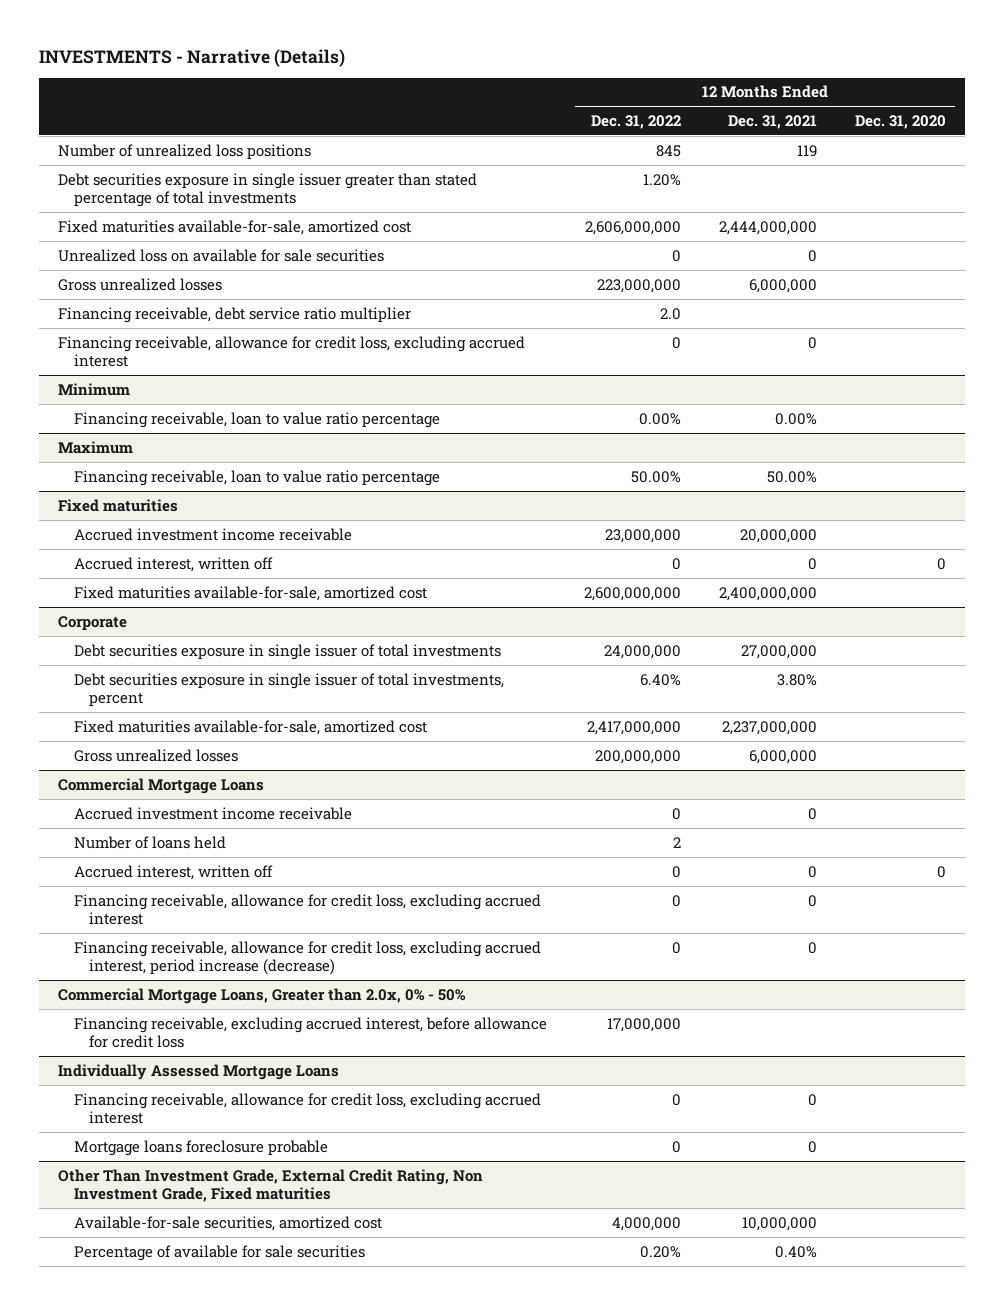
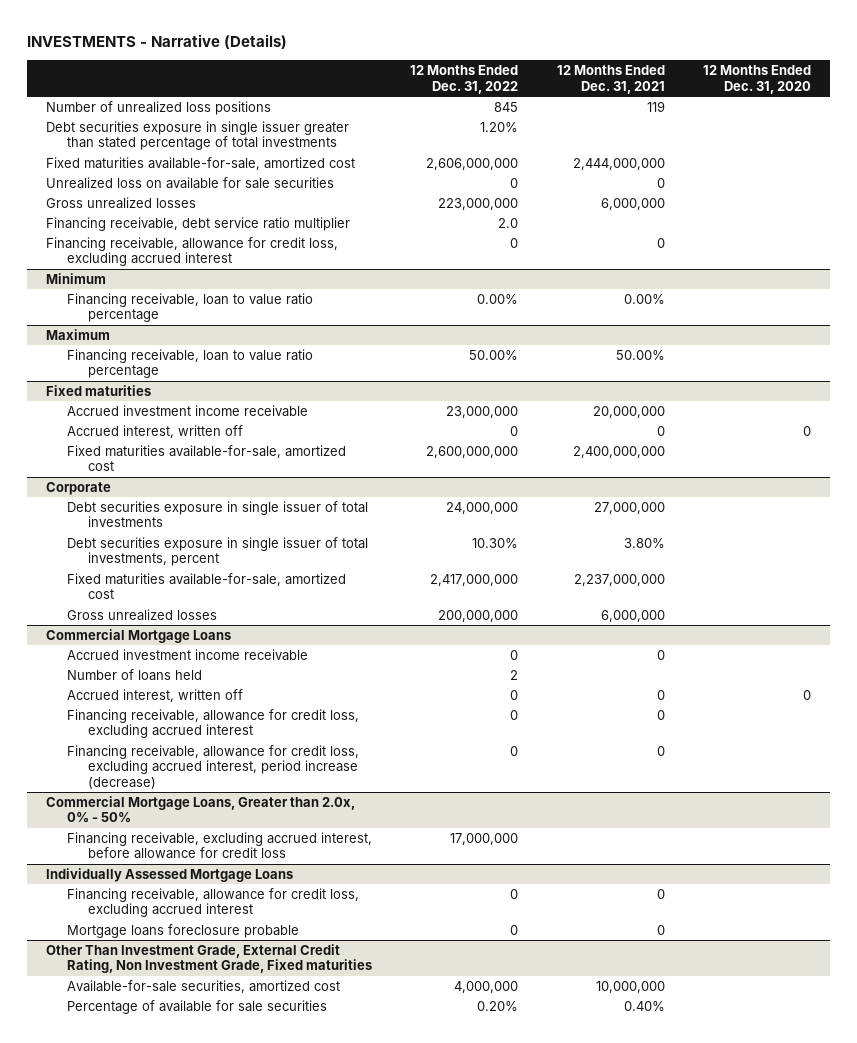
[640,673,682,686] 6.40% -> [472,537,519,548] 10.30%

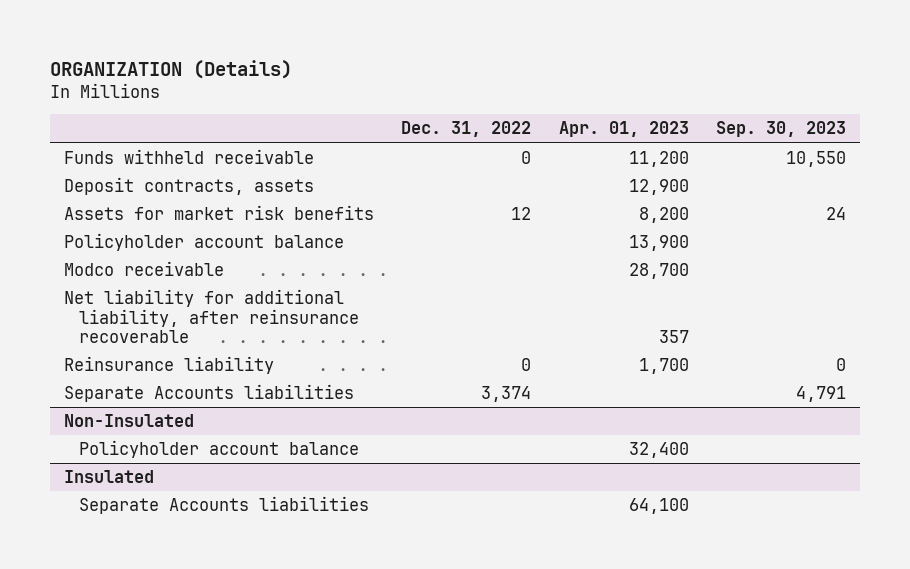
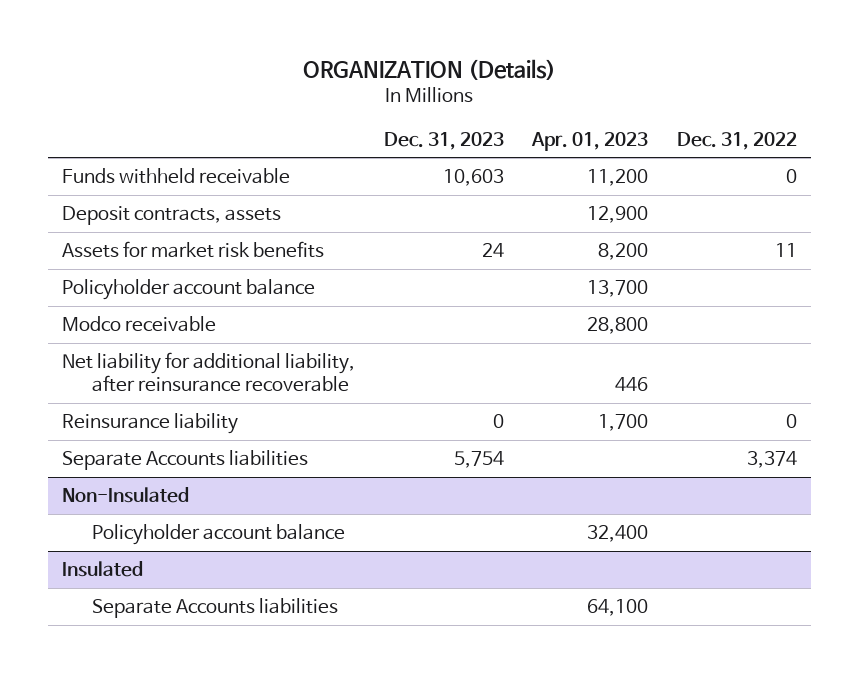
[716,121,847,138] Sep. 30, 2023 -> none
none -> [383,131,504,150] Dec. 31, 2023
[511,207,532,221] 12 -> [774,243,797,258] 11
[628,235,689,252] 13,900 -> [587,280,649,298] 13,700
[628,263,689,280] 28,700 -> [587,317,649,335] 28,800
[658,329,689,343] 357 -> [615,376,649,391] 446

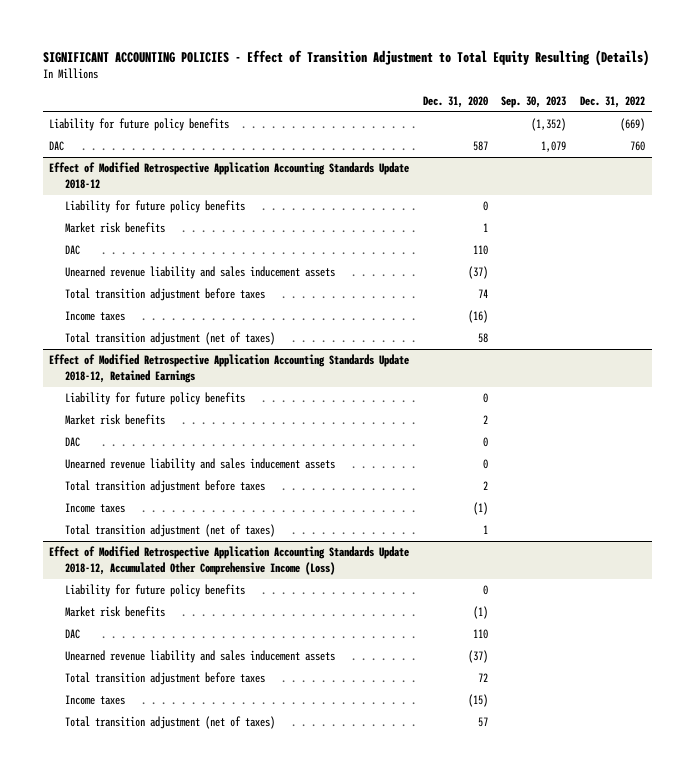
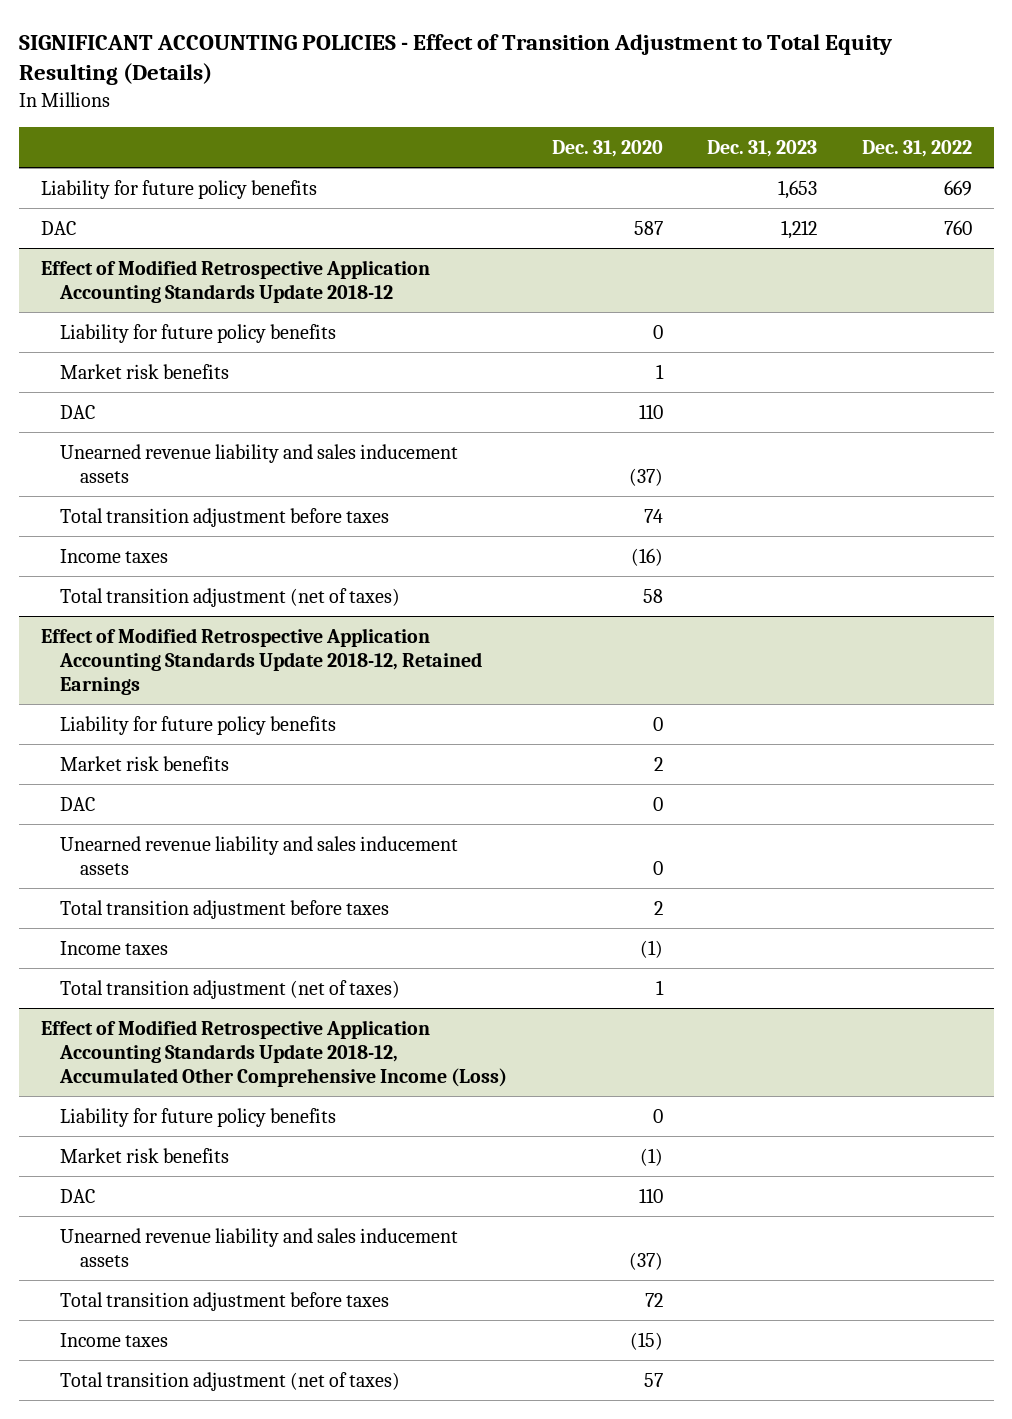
[501,96,567,109] Sep. 30, 2023 -> none
none -> [707,139,818,157] Dec. 31, 2023
[619,118,645,132] (669) -> [943,179,972,196] 669

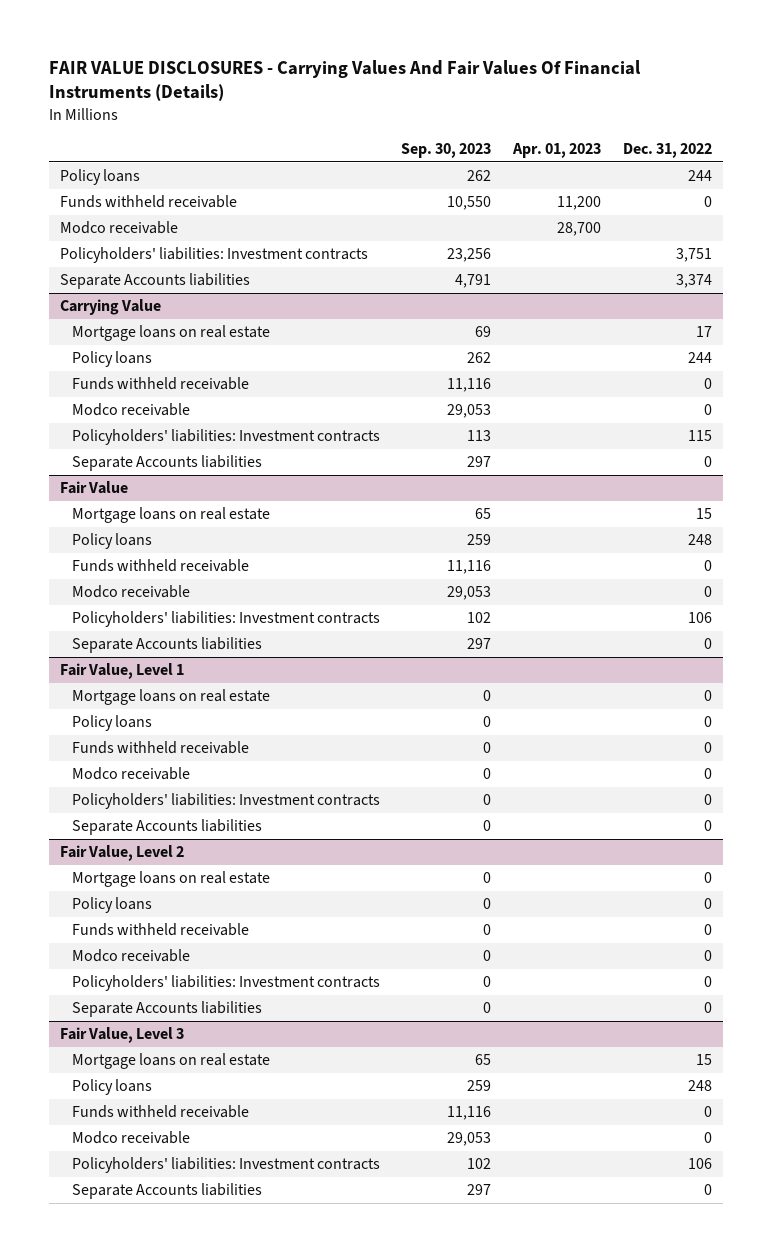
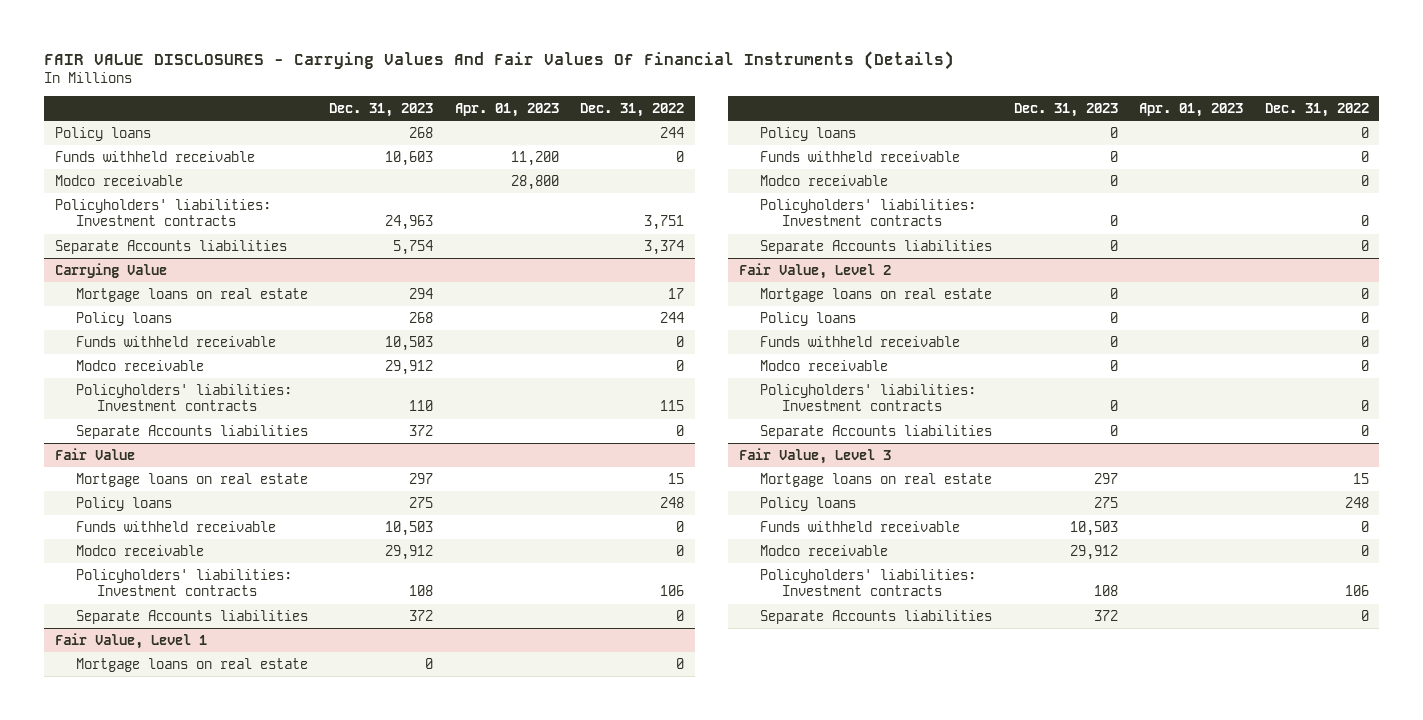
[401,142,492,158] Sep. 30, 2023 -> none
none -> [329,102,434,117] Dec. 31, 2023
[557,222,602,237] 28,700 -> [510,174,559,190] 28,800

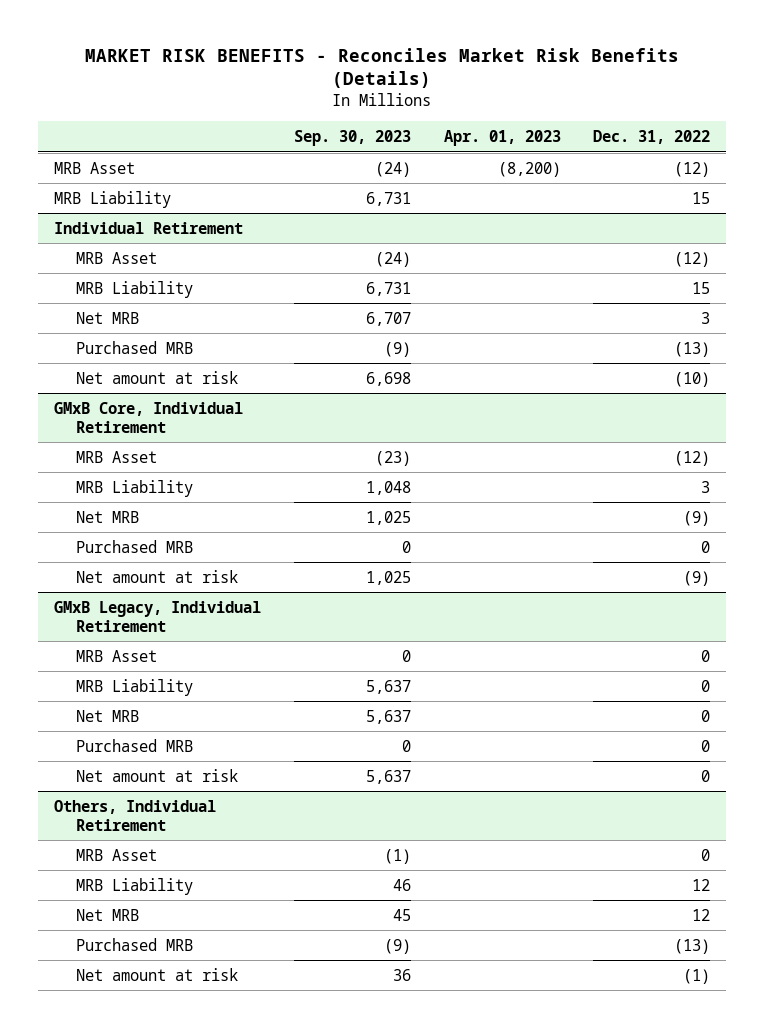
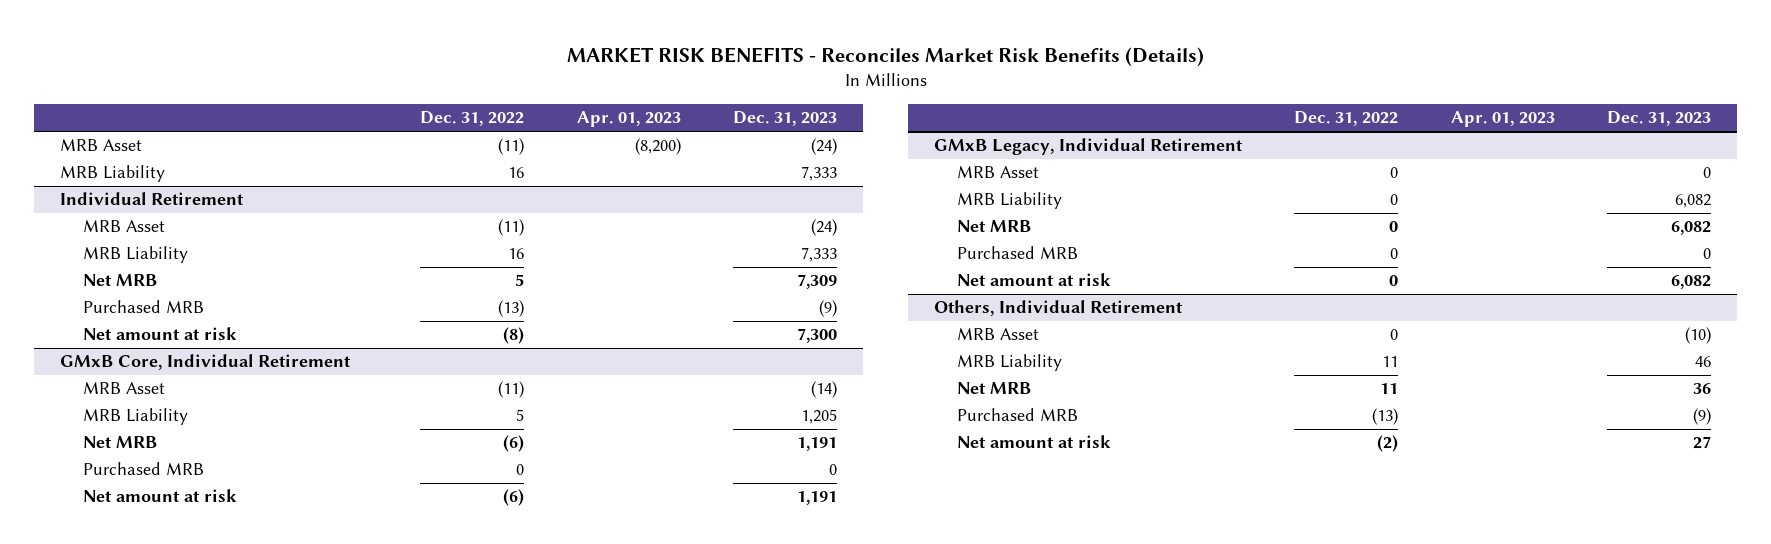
[293,129,411,146] Sep. 30, 2023 -> none
none -> [732,111,837,127] Dec. 31, 2023
[674,161,711,177] (12) -> [498,138,525,156] (11)
[692,191,711,204] 15 -> [508,167,525,179] 16
[674,251,711,267] (12) -> [498,219,525,237] (11)
[692,281,711,294] 15 -> [508,248,525,260] 16
[701,311,711,324] 3 -> [515,274,525,287] 5
[674,371,711,387] (10) -> [503,327,525,345] (8)
[674,450,711,466] (12) -> [498,381,525,399] (11)
[701,480,711,493] 3 -> [516,409,525,422] 5
[683,510,711,526] (9) -> [503,435,525,453] (6)
[683,570,711,586] (9) -> [503,489,525,507] (6)
[692,878,711,891] 12 -> [1382,356,1399,368] 11
[692,908,711,921] 12 -> [1380,383,1399,395] 11
[683,968,711,984] (1) -> [1377,435,1399,453] (2)

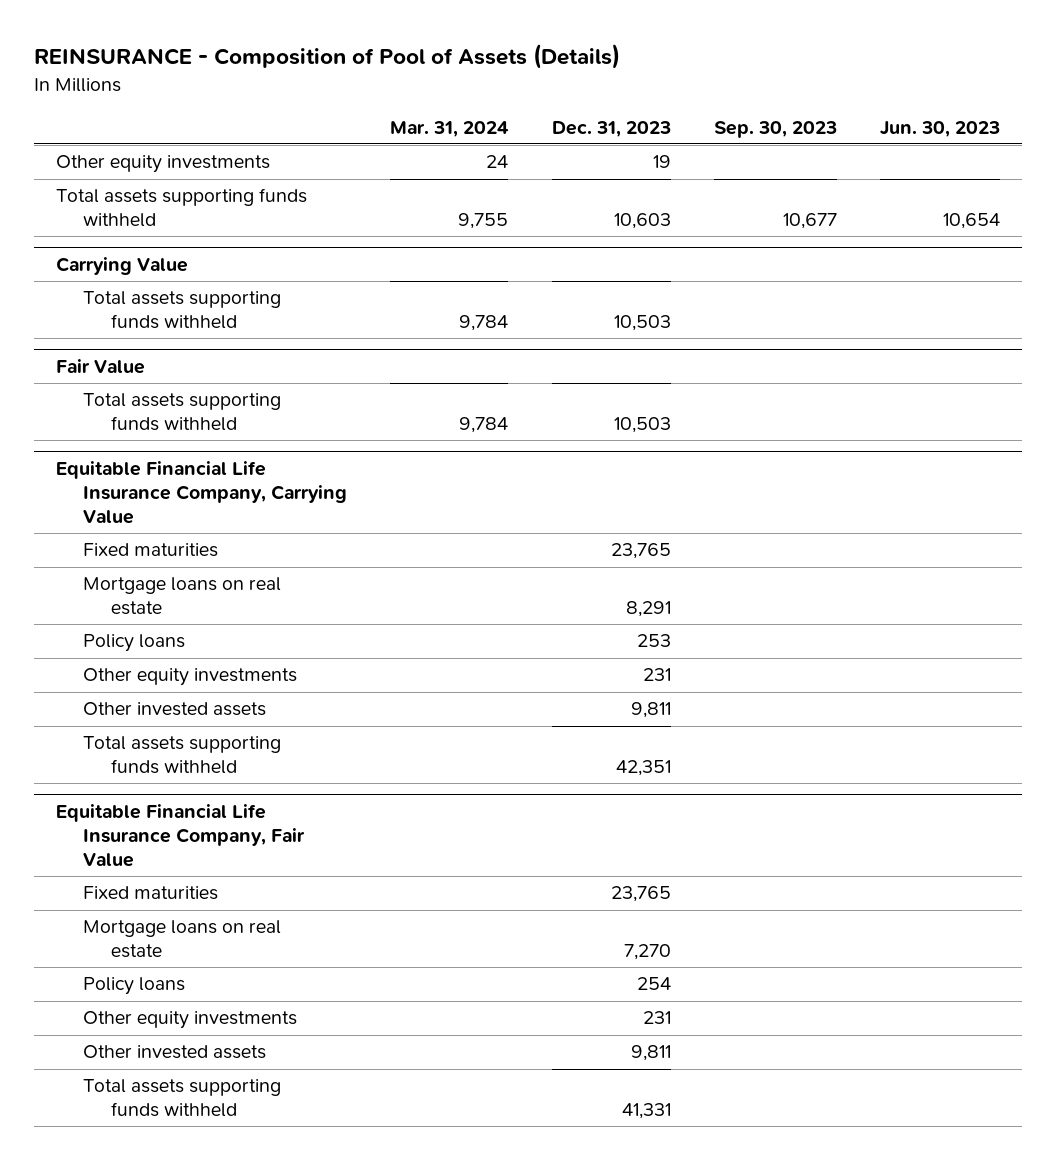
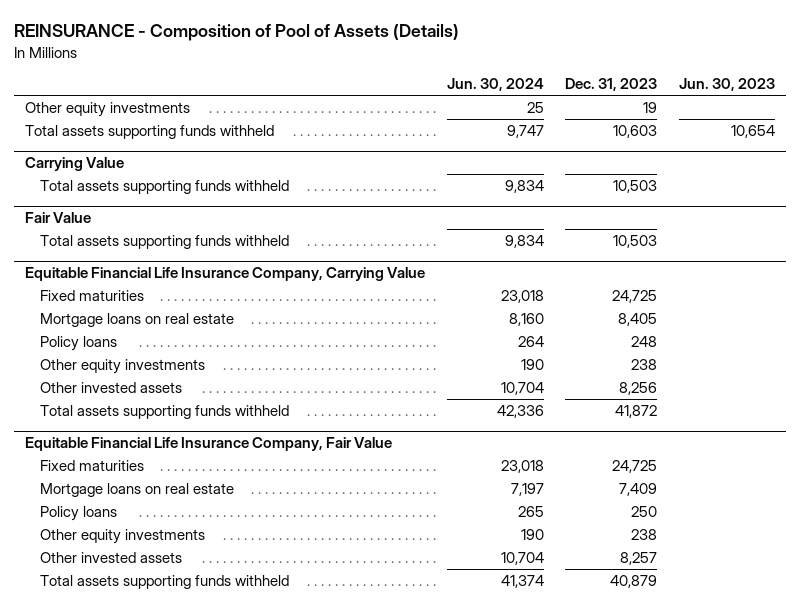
[390,120,510,137] Mar. 31, 2024 -> none
[713,120,837,138] Sep. 30, 2023 -> none
none -> [446,78,544,92] Jun. 30, 2024
[610,543,671,560] 23,765 -> [612,289,658,303] 24,725
[625,601,671,618] 8,291 -> [618,312,658,326] 8,405
[636,634,671,648] 253 -> [631,335,658,347] 248
[642,668,671,682] 231 -> [631,358,658,370] 238
[630,702,671,719] 9,811 -> [619,381,658,395] 8,256
[615,760,671,777] 42,351 -> [615,404,658,418] 41,872
[610,886,671,903] 23,765 -> [612,459,658,473] 24,725
[623,944,671,961] 7,270 -> [619,482,658,496] 7,409
[636,977,671,991] 254 -> [631,505,658,517] 250
[642,1011,671,1025] 231 -> [631,528,658,540] 238
[630,1045,671,1062] 9,811 -> [620,551,658,565] 8,257
[621,1103,671,1120] 41,331 -> [610,574,658,588] 40,879

